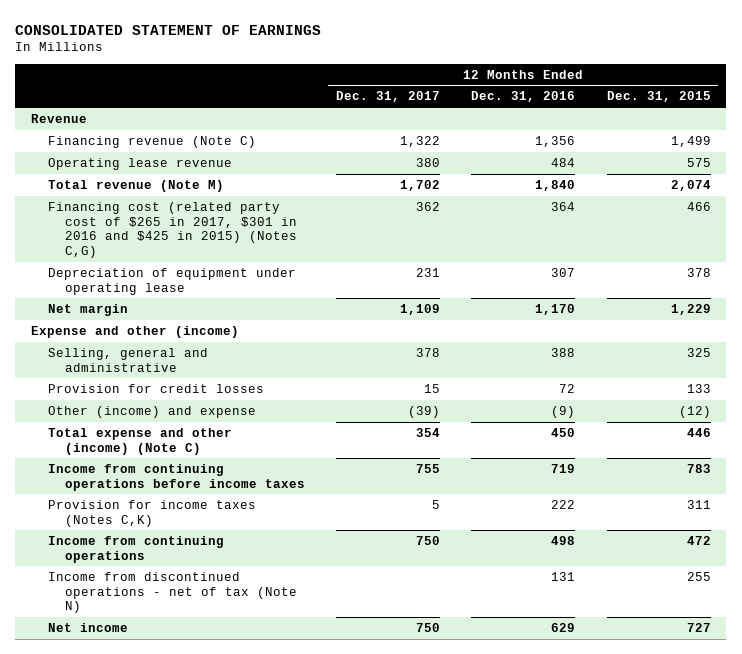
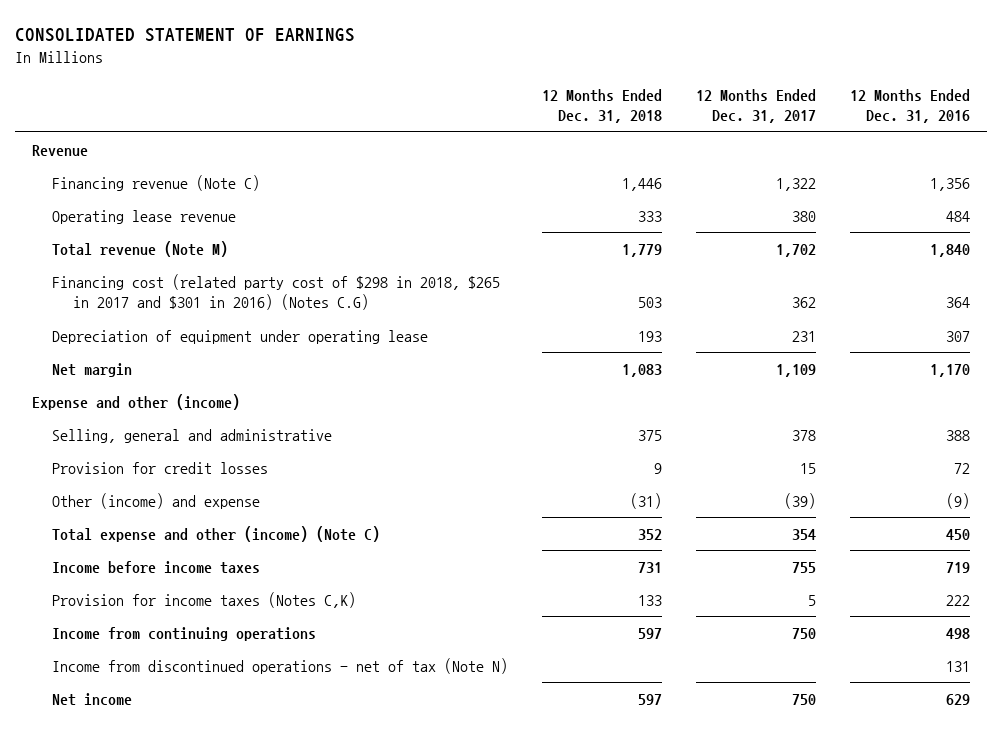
[606,91,711,103] Dec. 31, 2015 -> none
none -> [542,88,663,124] 12 Months Ended Dec. 31, 2018
[47,201,297,259] Financing cost (related party cost of $265 in 2017, $301 in 2016 and $425 in 2015) (Notes C,G) -> [52,273,501,311] Financing cost (related party cost of $298 in 2018, $265 in 2017 and $301 in 2016) (Notes C.G)
[47,463,305,491] Income from continuing operations before income taxes -> [52,560,261,574] Income before income taxes

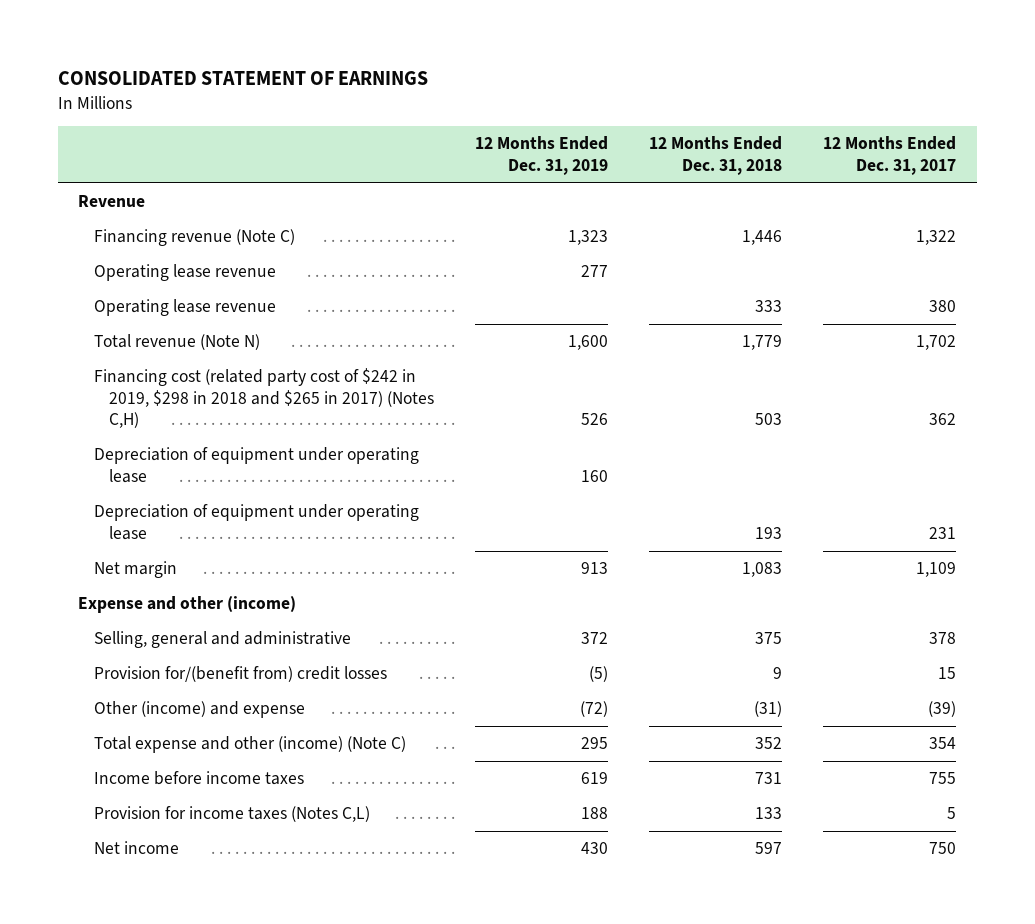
[849,88,970,124] 12 Months Ended Dec. 31, 2016 -> none
none -> [475,136,609,175] 12 Months Ended Dec. 31, 2019
none -> [93,264,276,282] Operating lease revenue
[52,240,229,257] Total revenue (Note M) -> [93,334,260,351] Total revenue (Note N)
[52,273,501,311] Financing cost (related party cost of $298 in 2018, $265 in 2017 and $301 in 2016) (Notes C.G) -> [93,368,435,429] Financing cost (related party cost of $242 in 2019, $298 in 2018 and $265 in 2017) (Notes C,H)
none -> [93,447,419,483] Depreciation of equipment under operating lease
[52,461,269,474] Provision for credit losses -> [93,666,387,683] Provision for/(benefit from) credit losses
[52,626,317,641] Income from continuing operations -> none
[52,657,509,674] Income from discontinued operations - net of tax (Note N) -> none
[52,591,357,608] Provision for income taxes (Notes C,K) -> [93,806,370,823] Provision for income taxes (Notes C,L)

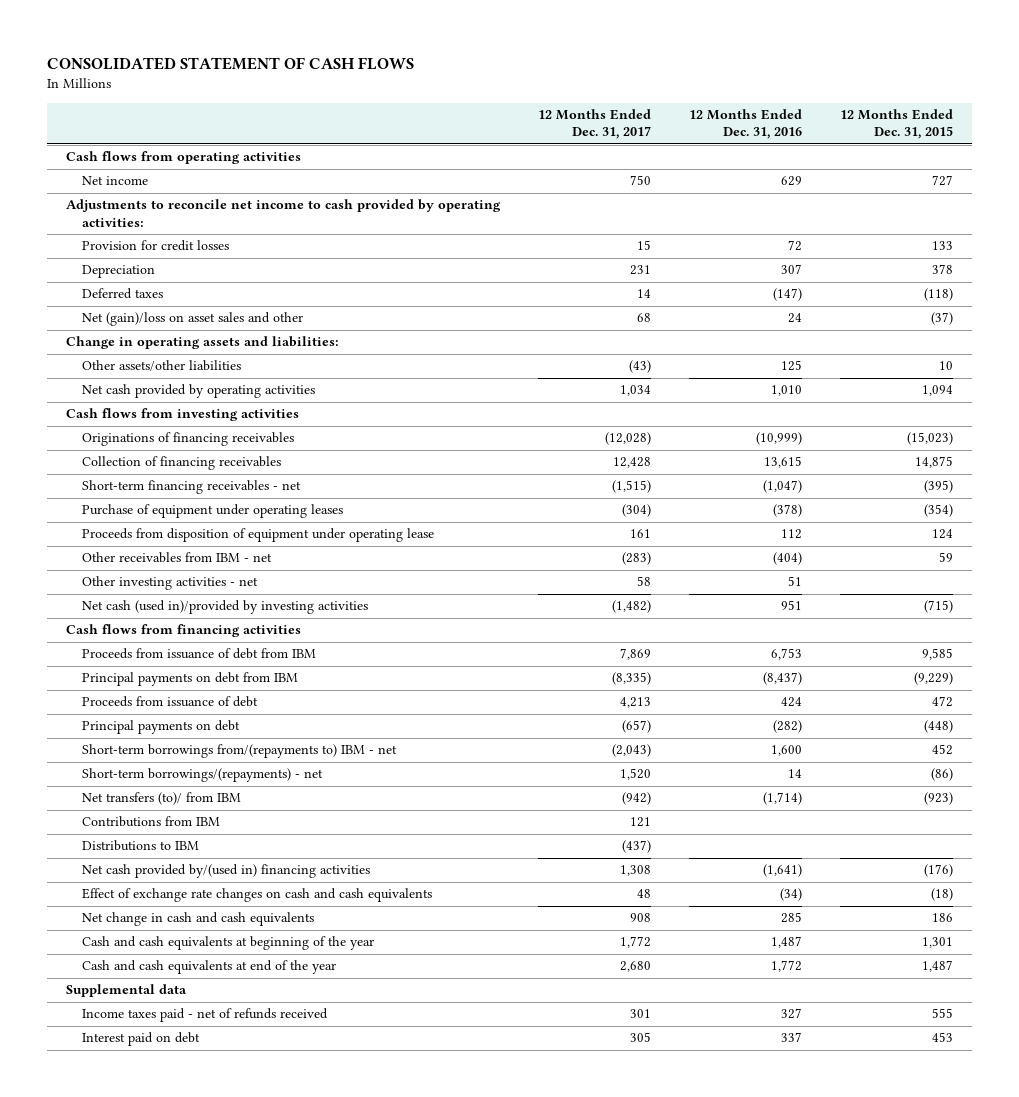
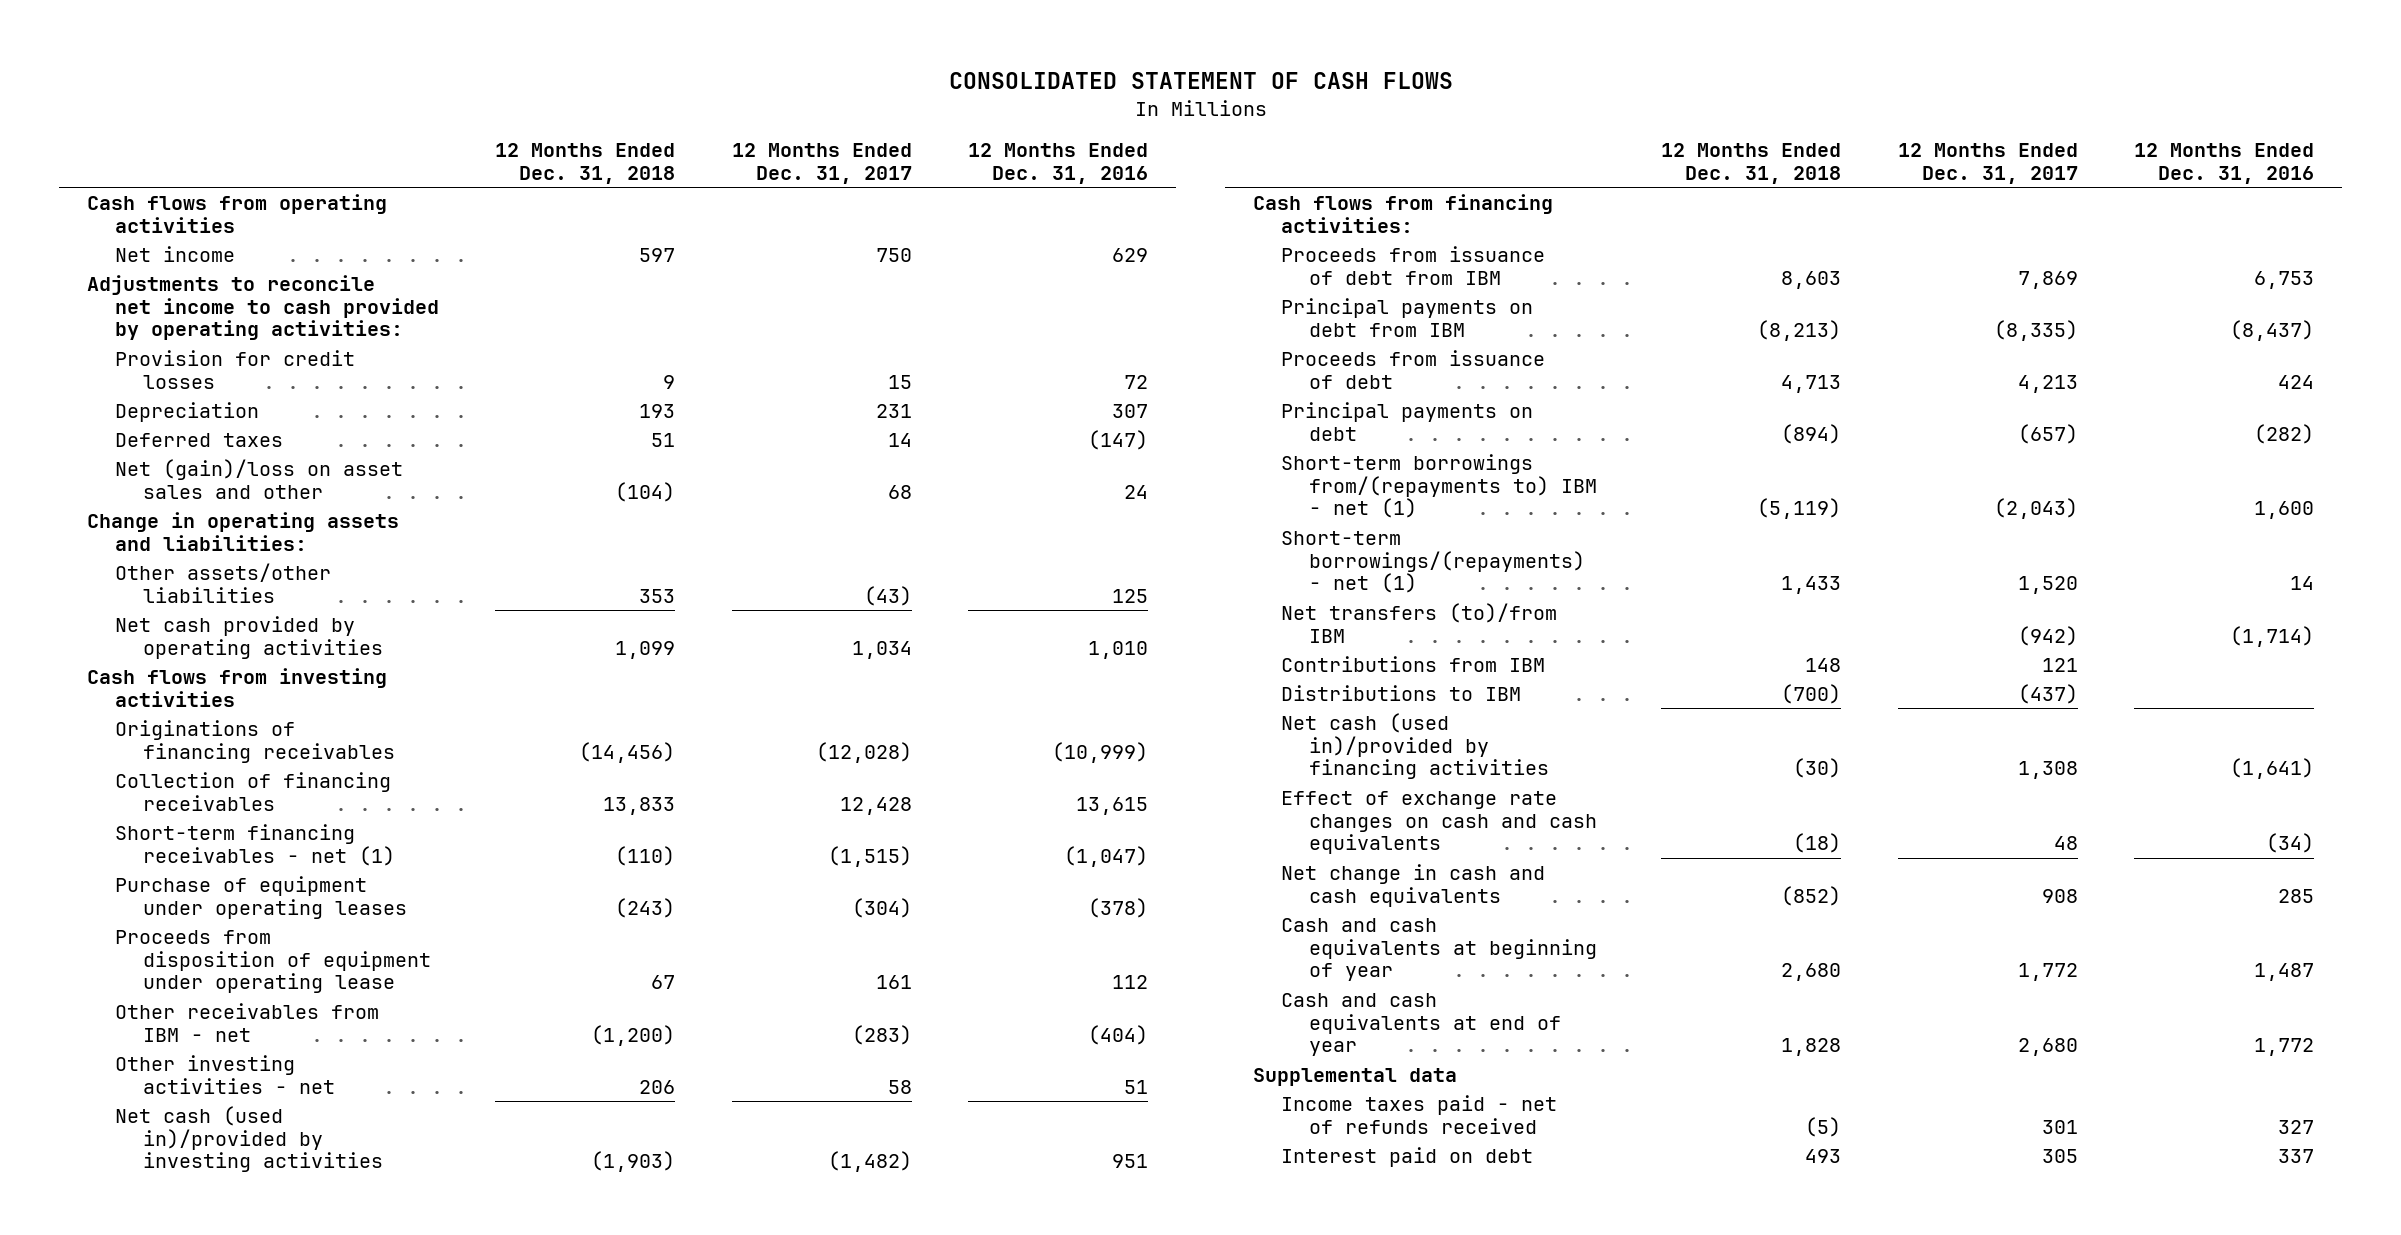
[839,109,953,140] 12 Months Ended Dec. 31, 2015 -> none
none -> [495,143,676,184] 12 Months Ended Dec. 31, 2018
[81,480,301,495] Short-term financing receivables - net -> [115,823,395,866] Short-term financing receivables - net (1)
[66,624,302,638] Cash flows from financing activities -> [1253,193,1554,233] Cash flows from financing activities:
[81,744,397,759] Short-term borrowings from/(repayments to) IBM - net -> [1280,453,1597,519] Short-term borrowings from/(repayments to) IBM - net (1)
[81,768,323,783] Short-term borrowings/(repayments) - net -> [1280,530,1585,594] Short-term borrowings/(repayments) - net (1)
[81,792,241,806] Net transfers (to)/ from IBM -> [1280,602,1557,643] Net transfers (to)/from IBM
[81,864,370,879] Net cash provided by/(used in) financing activities -> [1280,712,1549,780] Net cash (used in)/provided by financing activities
[81,936,374,951] Cash and cash equivalents at beginning of the year -> [1280,917,1597,982] Cash and cash equivalents at beginning of year
[81,960,336,975] Cash and cash equivalents at end of the year -> [1280,992,1561,1057] Cash and cash equivalents at end of year

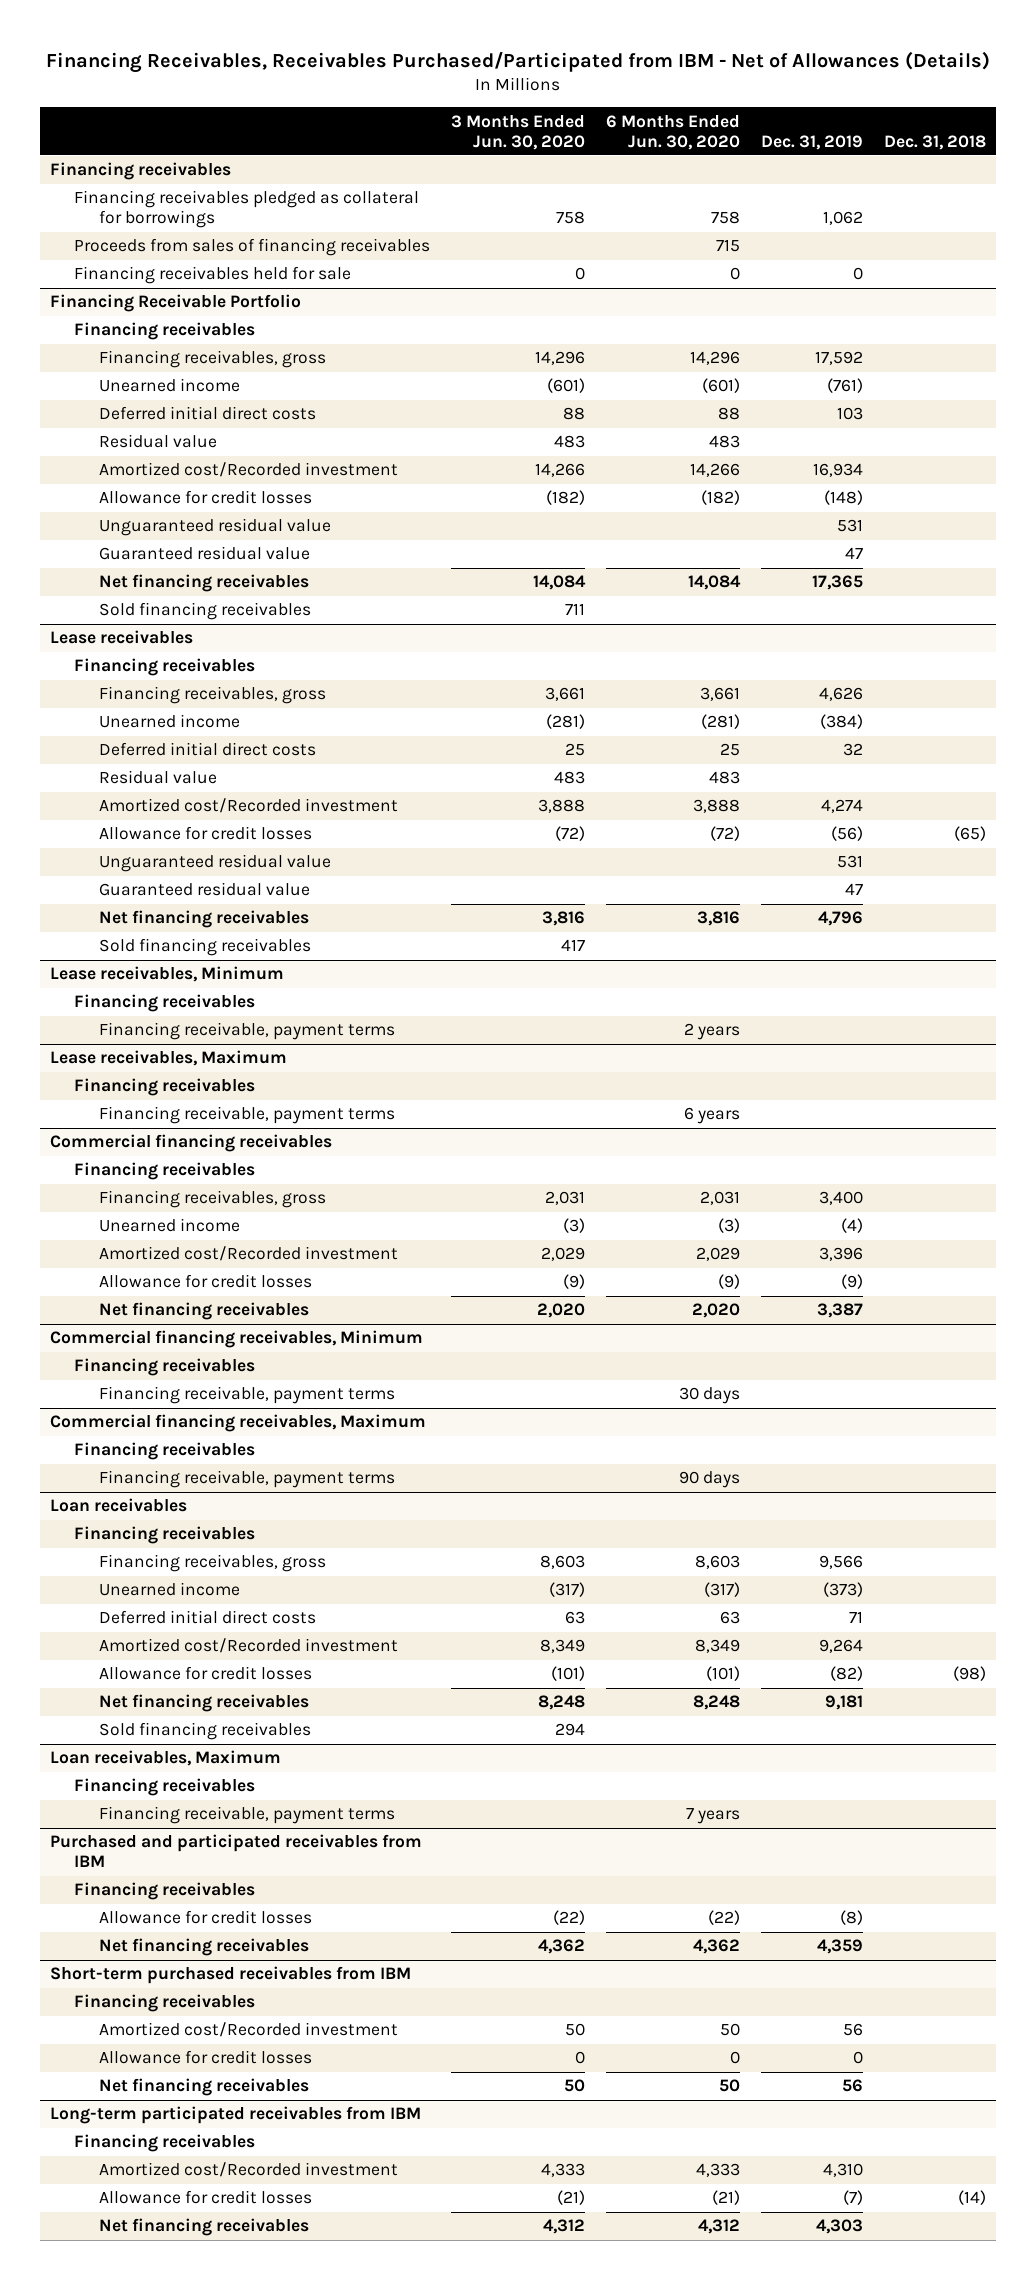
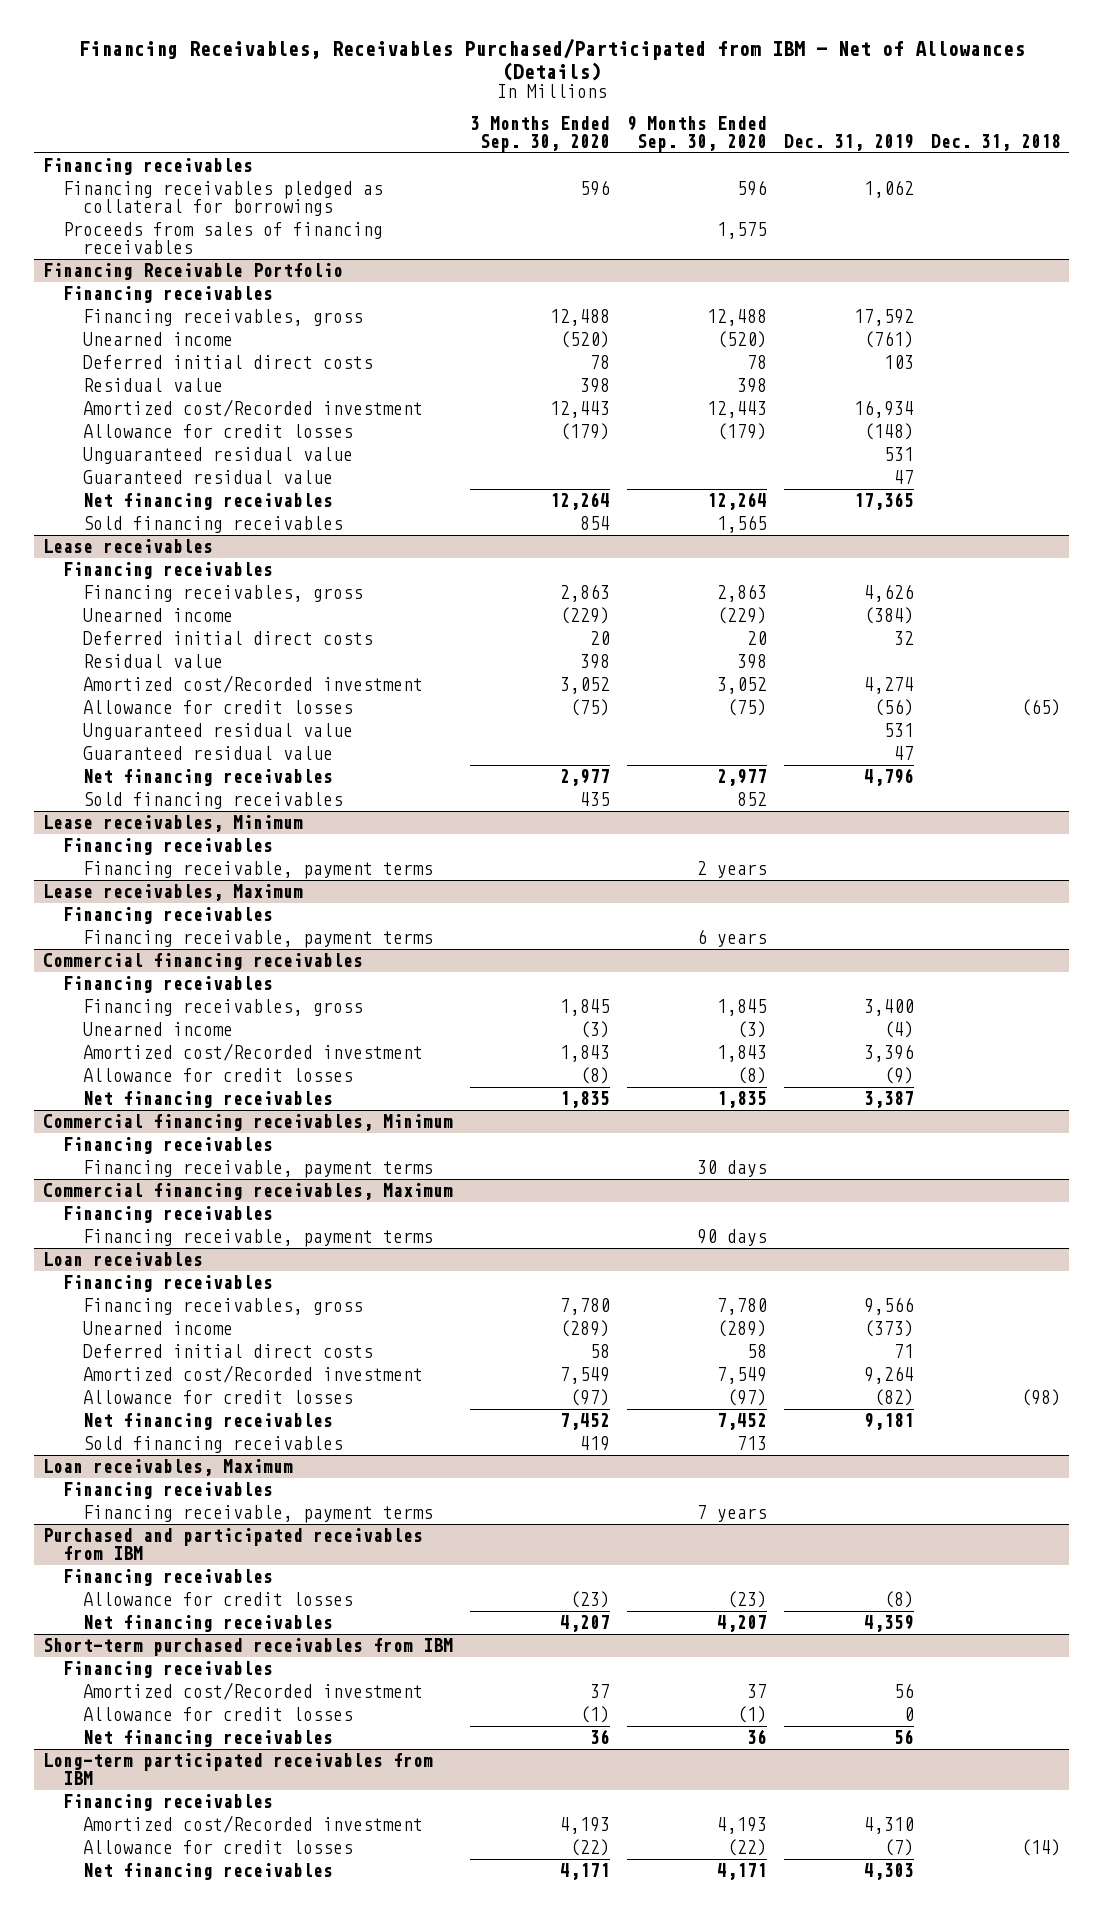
[451,114,586,150] 3 Months Ended Jun. 30, 2020 -> none
[606,114,741,150] 6 Months Ended Jun. 30, 2020 -> none
none -> [469,116,610,153] 3 Months Ended Sep. 30, 2020
none -> [626,116,767,153] 9 Months Ended Sep. 30, 2020
[74,266,352,285] Financing receivables held for sale -> none

